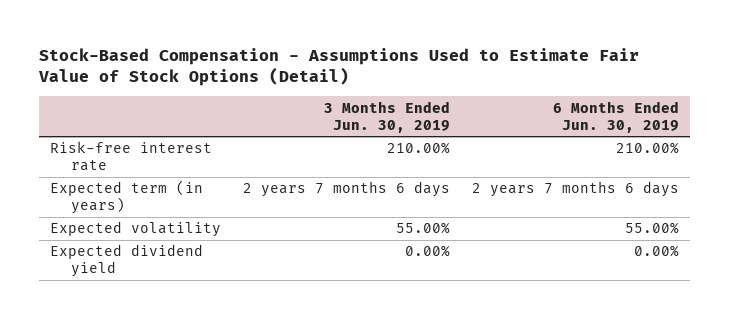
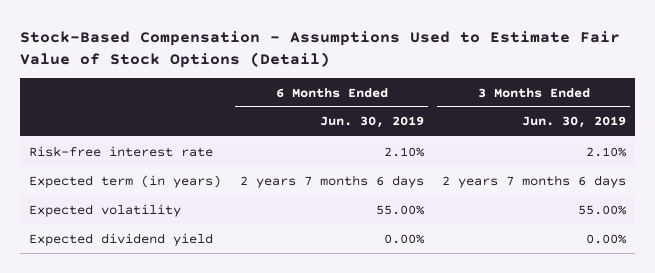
[387,142,451,155] 210.00% -> [585,146,627,157] 2.10%
[616,142,680,155] 210.00% -> [383,146,425,157] 2.10%

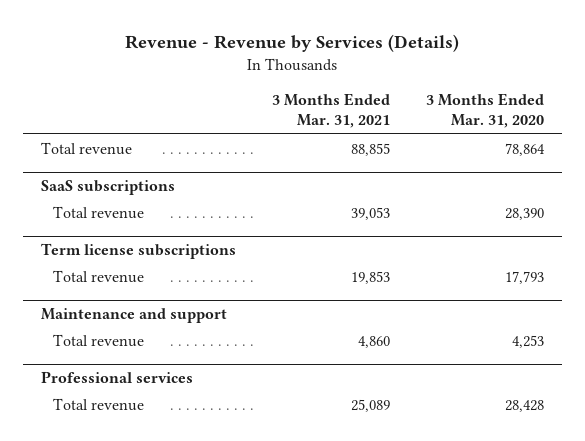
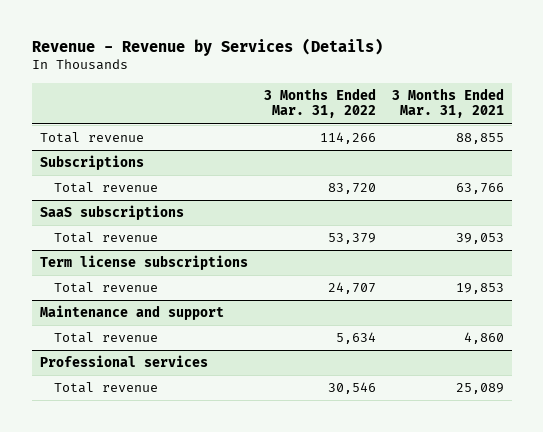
[425,92,544,129] 3 Months Ended Mar. 31, 2020 -> none
none -> [263,87,376,119] 3 Months Ended Mar. 31, 2022
none -> [39,155,144,171] Subscriptions
none -> [54,182,159,194] Total revenue

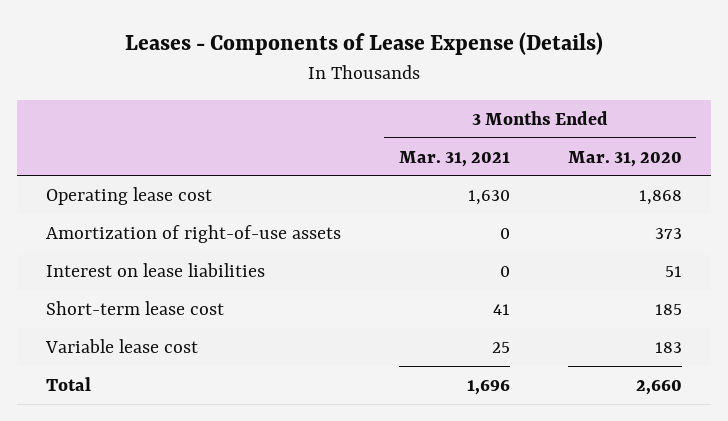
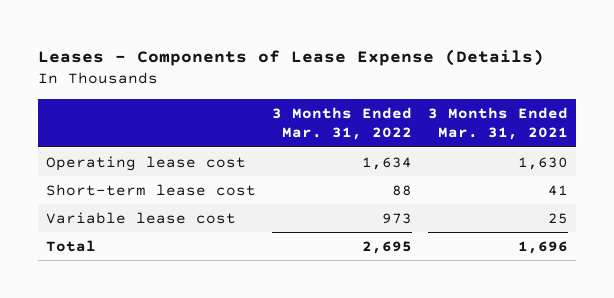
[567,150,682,167] Mar. 31, 2020 -> none
none -> [271,106,412,141] 3 Months Ended Mar. 31, 2022
[46,224,342,243] Amortization of right-of-use assets -> none
[46,262,266,277] Interest on lease liabilities -> none

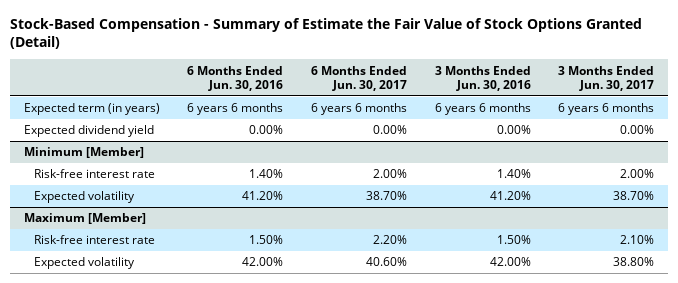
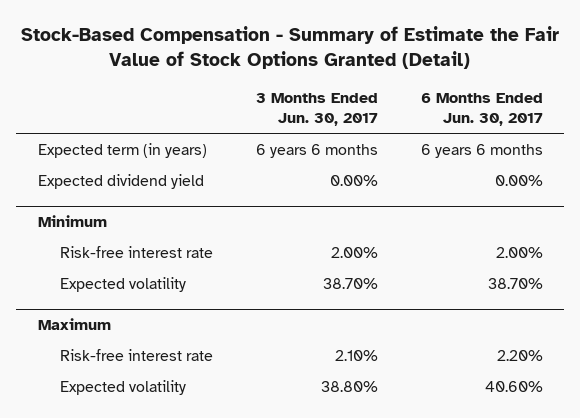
[187,65,284,91] 6 Months Ended Jun. 30, 2016 -> none
[434,65,531,91] 3 Months Ended Jun. 30, 2016 -> none
[23,147,144,159] Minimum [Member] -> [37,215,107,228] Minimum
[23,213,146,225] Maximum [Member] -> [37,318,111,331] Maximum

